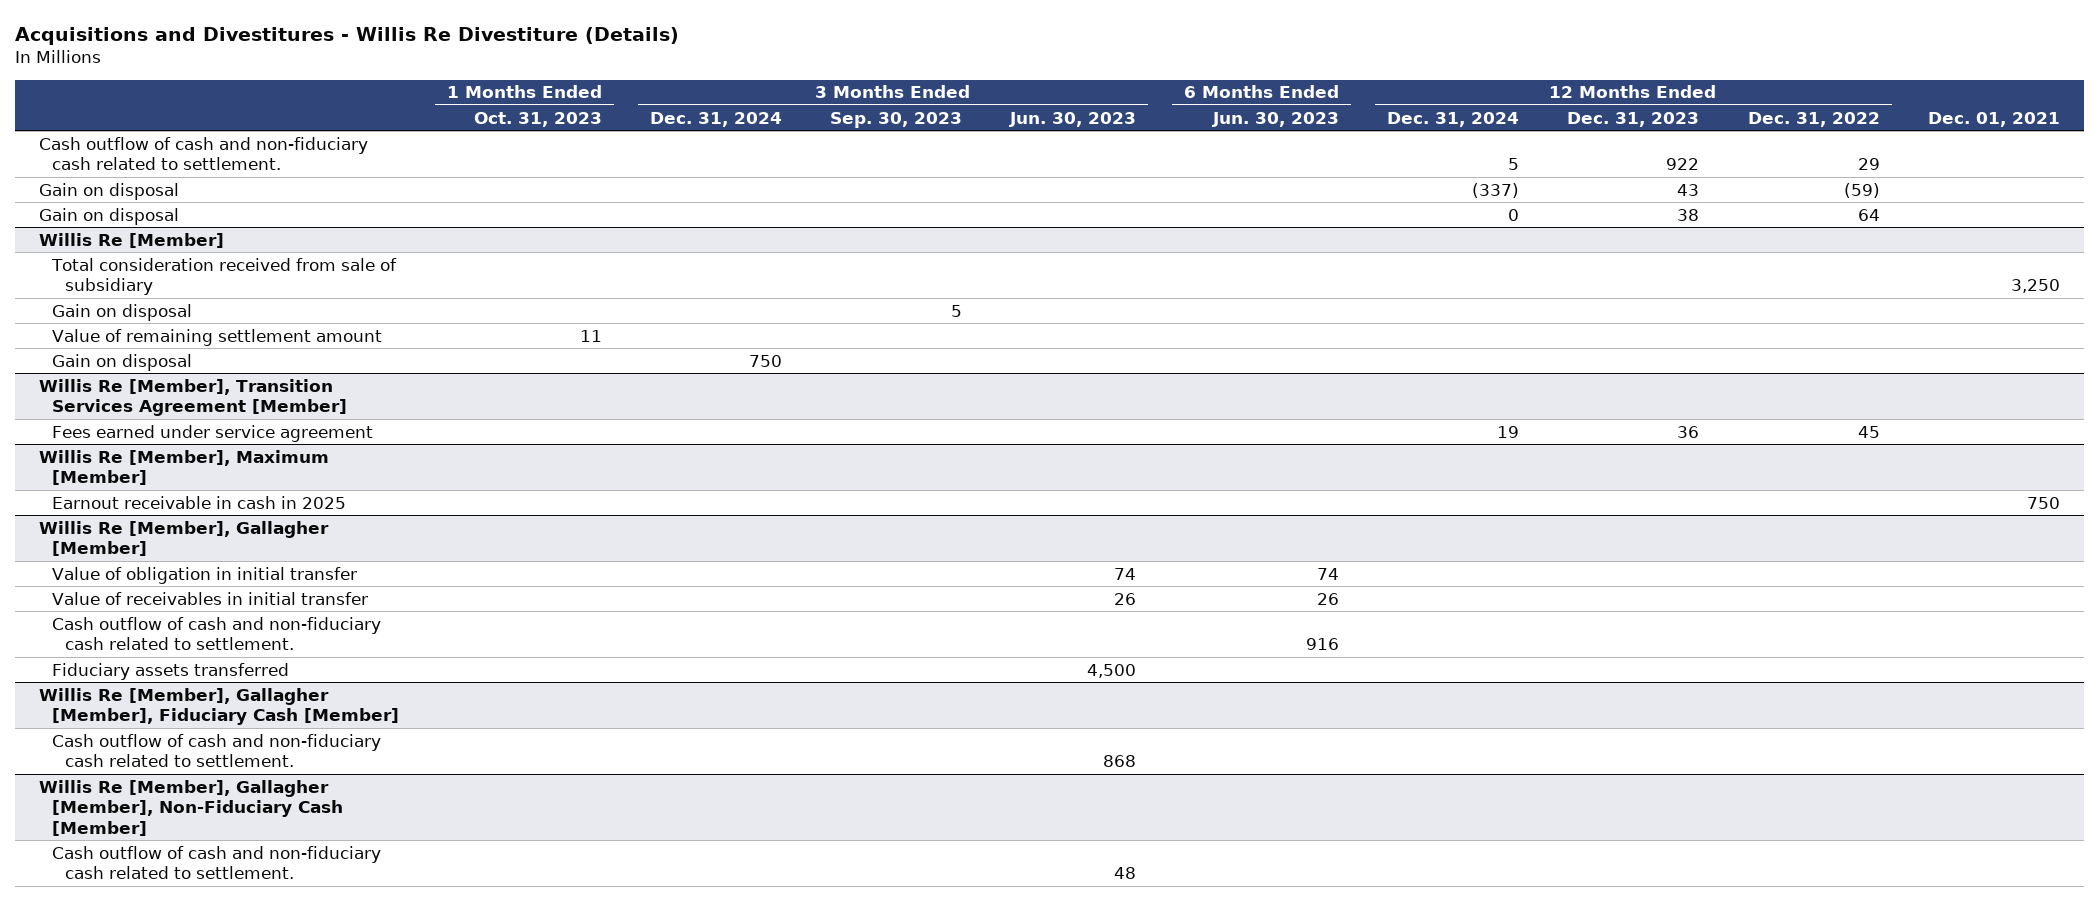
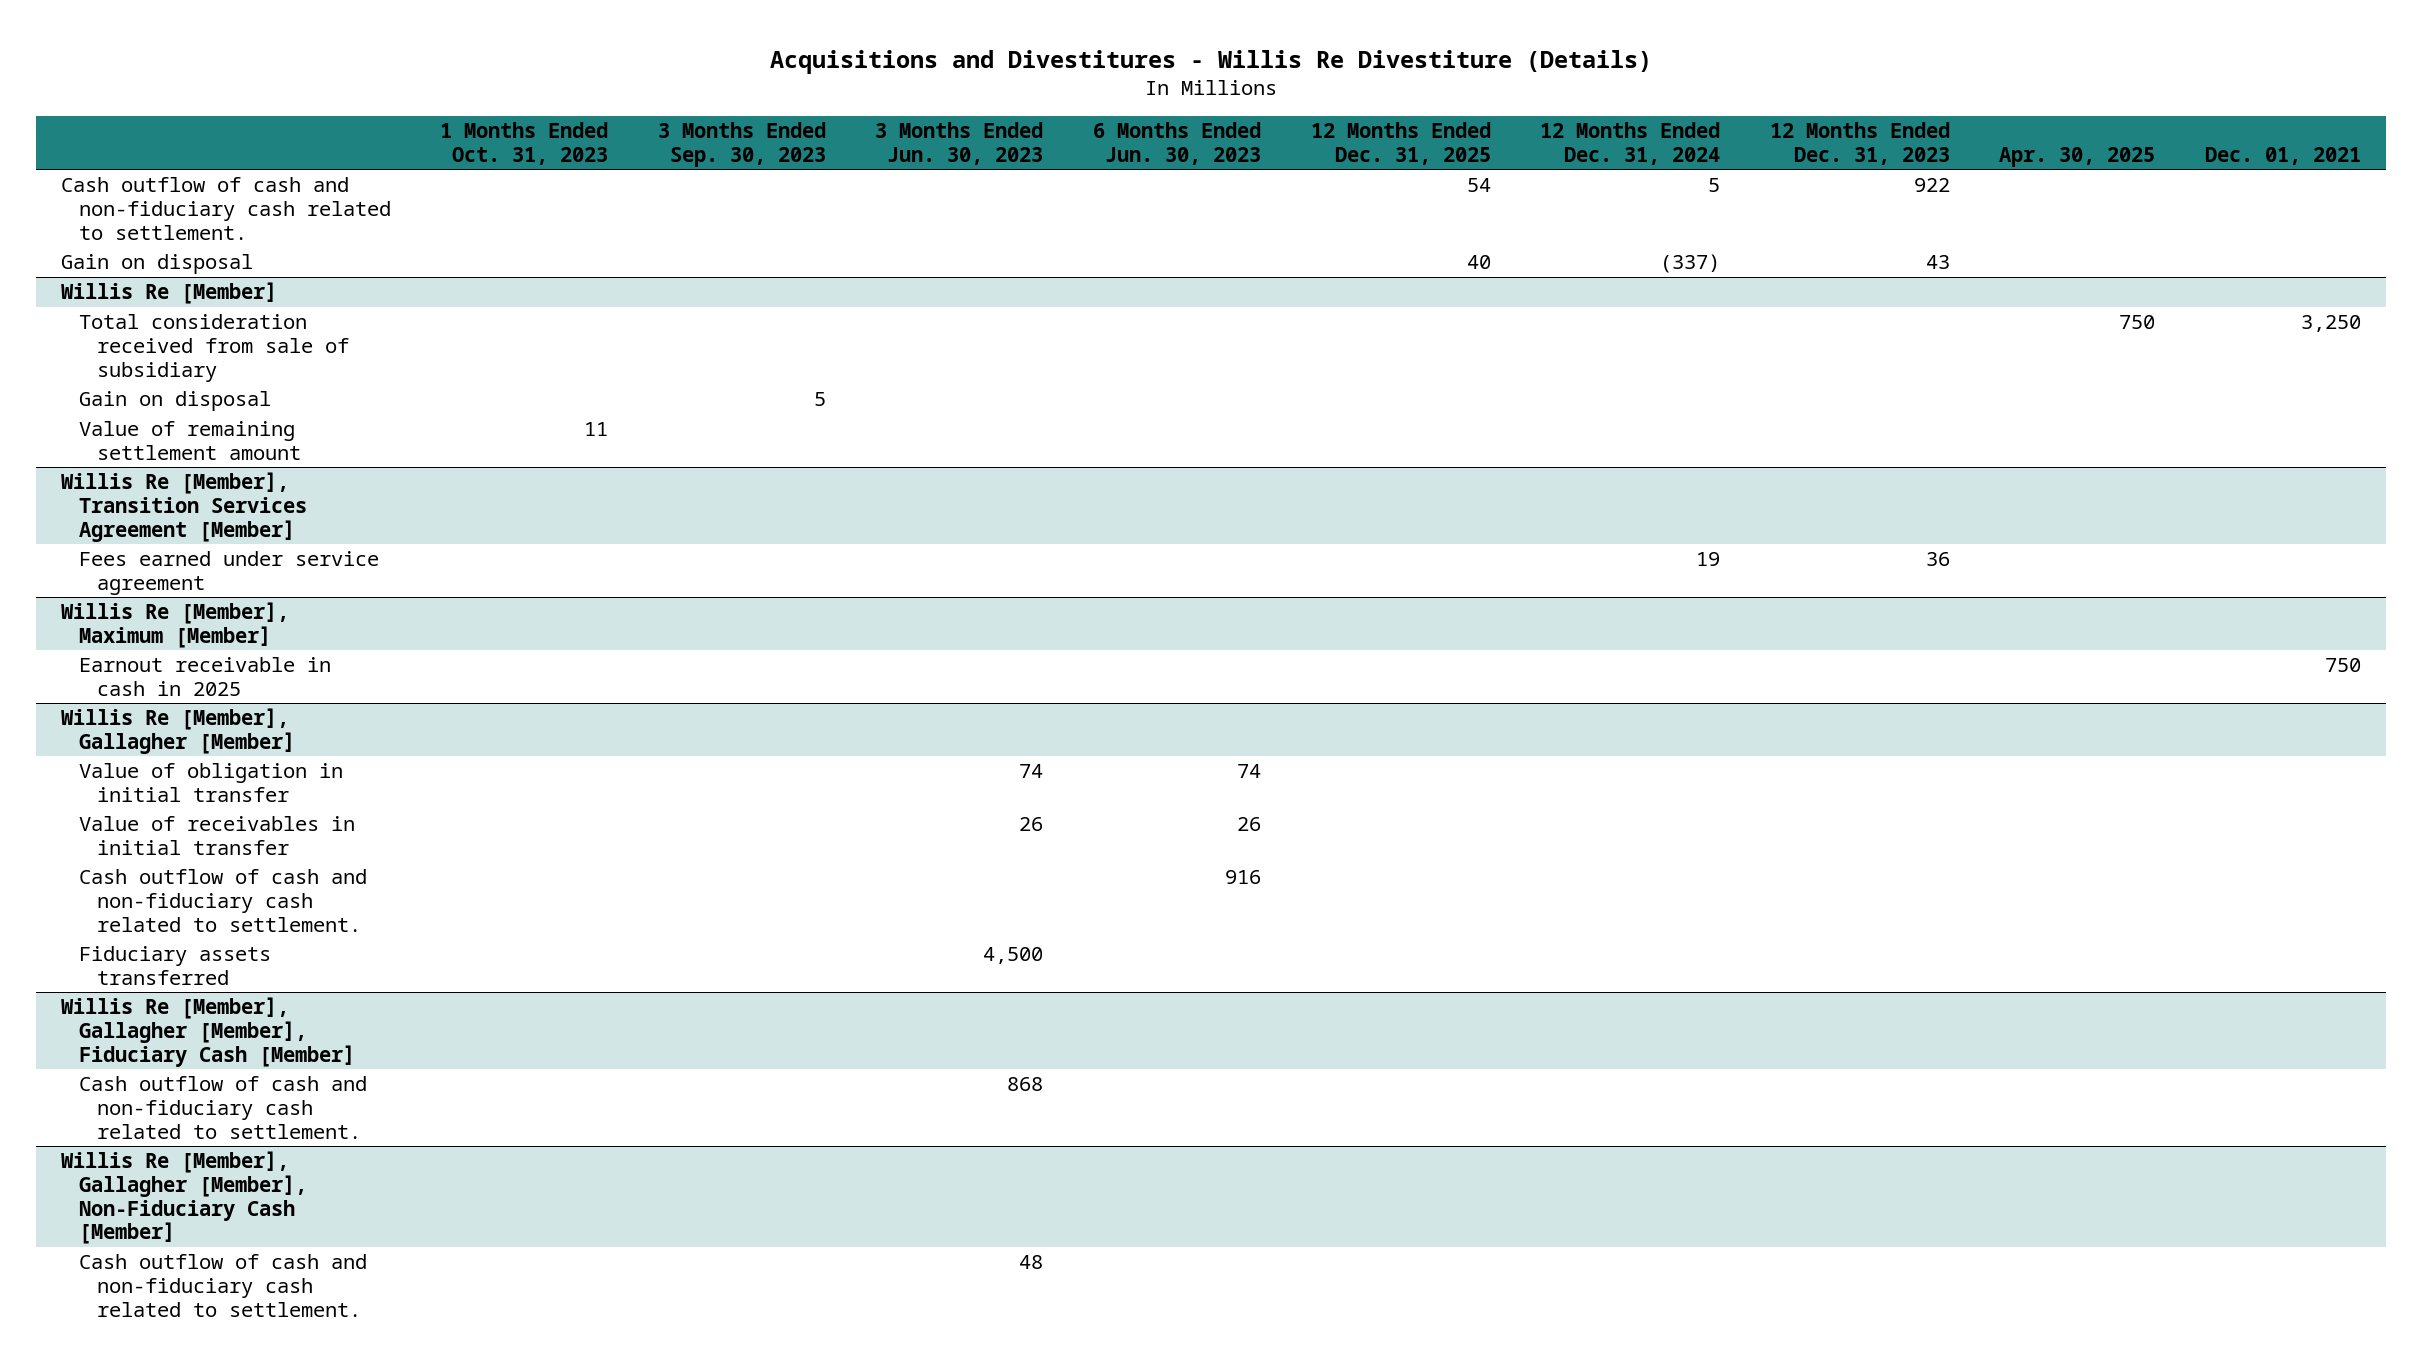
[650,111,783,127] Dec. 31, 2024 -> none
[1747,111,1880,127] Dec. 31, 2022 -> none
none -> [1310,121,1491,165] 12 Months Ended Dec. 31, 2025
none -> [1999,146,2156,167] Apr. 30, 2025
[39,207,180,225] Gain on disposal -> none
[52,353,193,371] Gain on disposal -> none

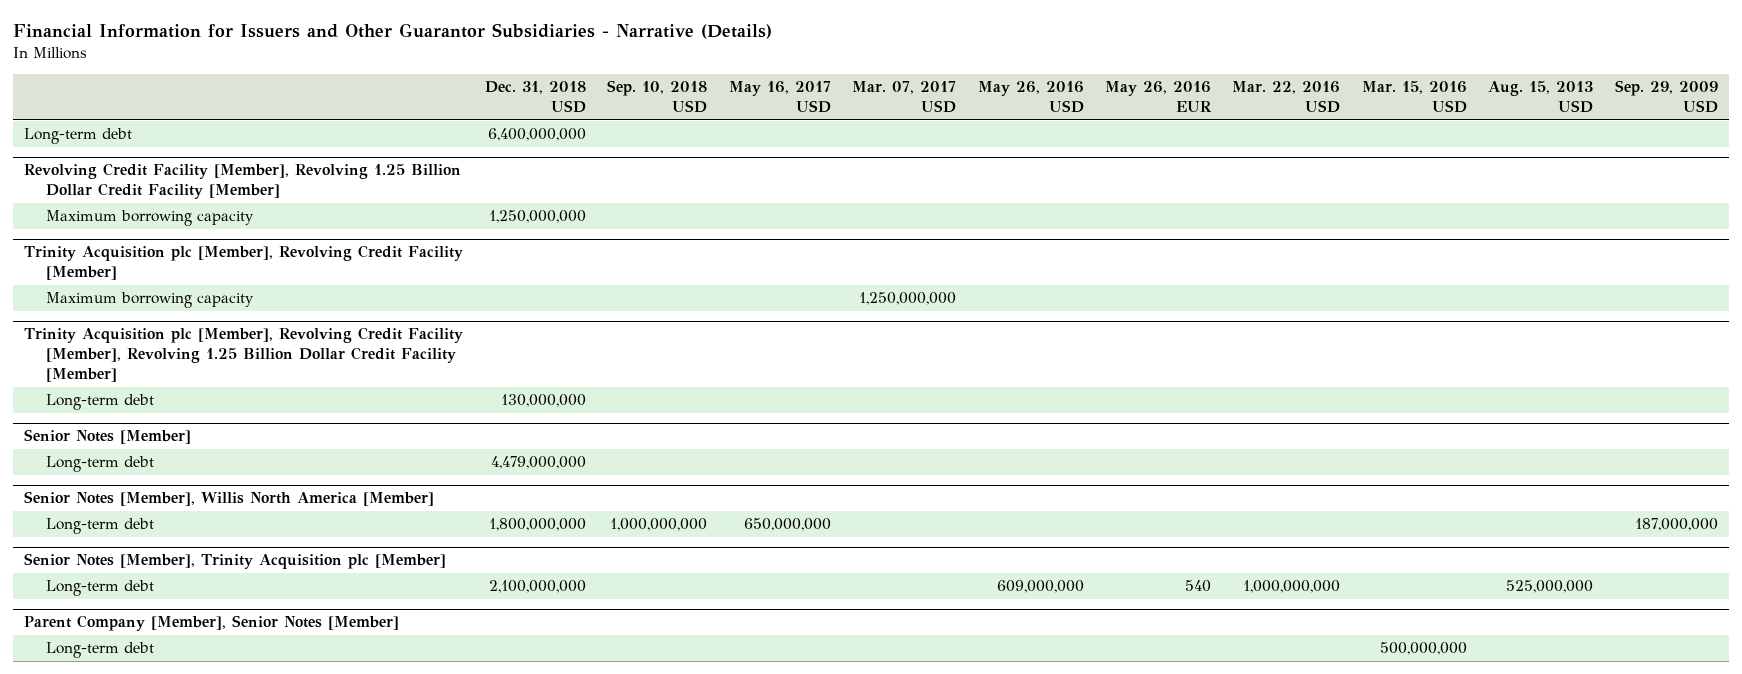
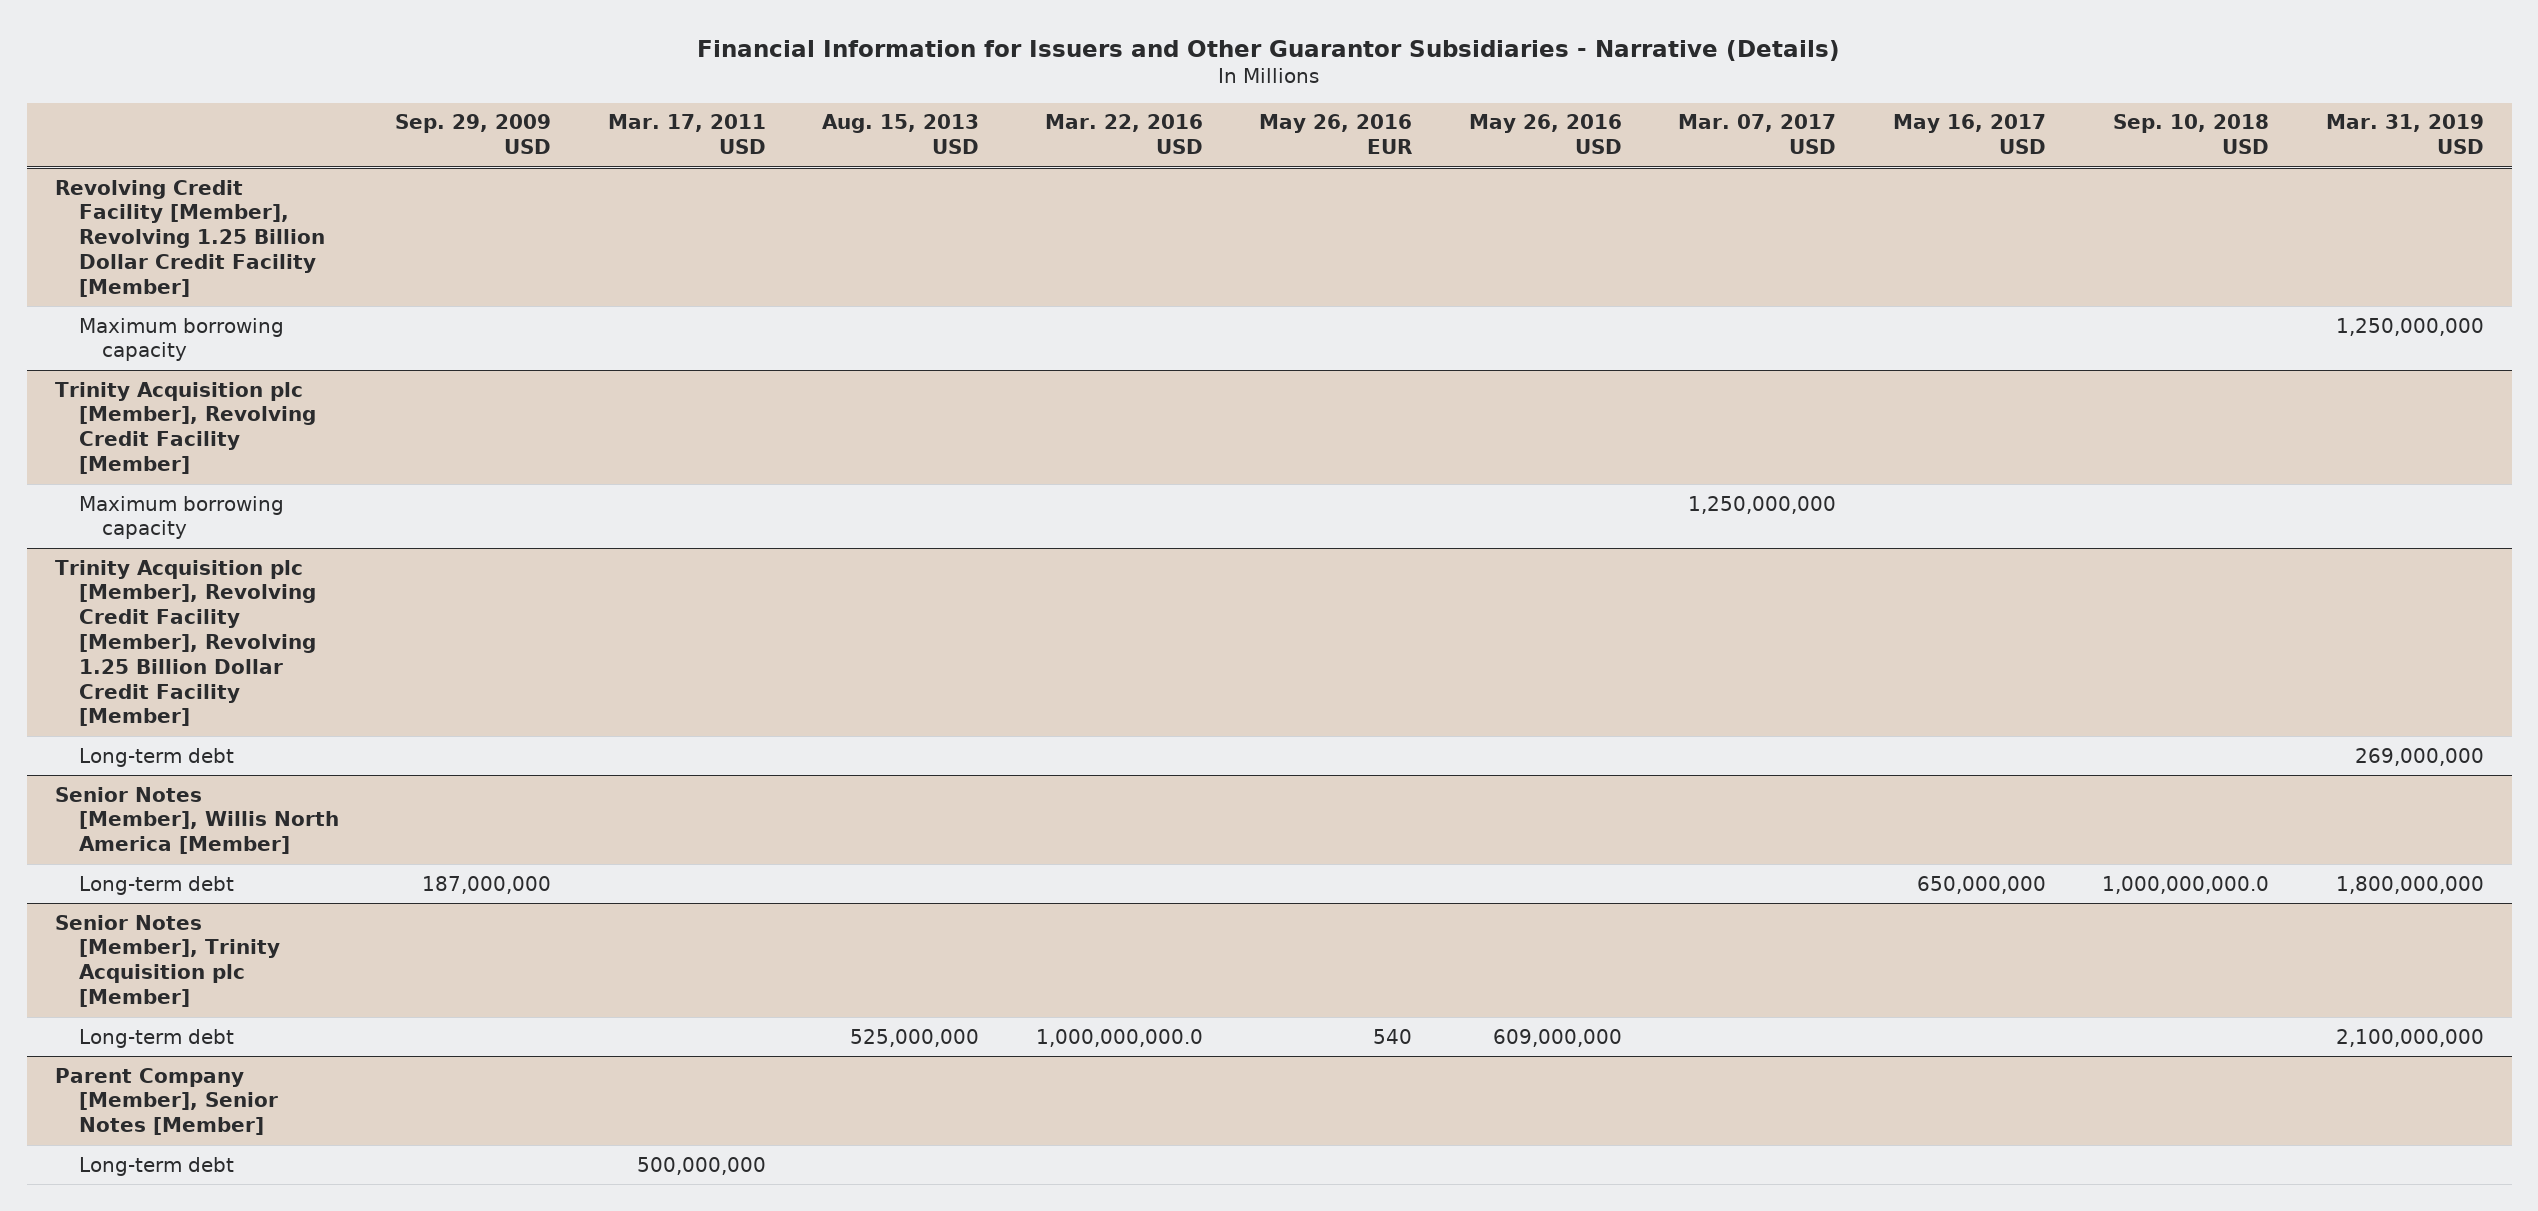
[484,81,586,114] Dec. 31, 2018 USD -> none
[1361,81,1467,114] Mar. 15, 2016 USD -> none
none -> [607,114,766,155] Mar. 17, 2011 USD
none -> [2325,114,2484,155] Mar. 31, 2019 USD
[24,128,133,145] Long-term debt -> none
[24,429,192,445] Senior Notes [Member] -> none
[45,456,154,473] Long-term debt -> none
[610,518,708,532] 1,000,000,000 -> [2102,875,2270,894] 1,000,000,000.0
[1243,580,1341,594] 1,000,000,000 -> [1035,1028,1203,1047] 1,000,000,000.0

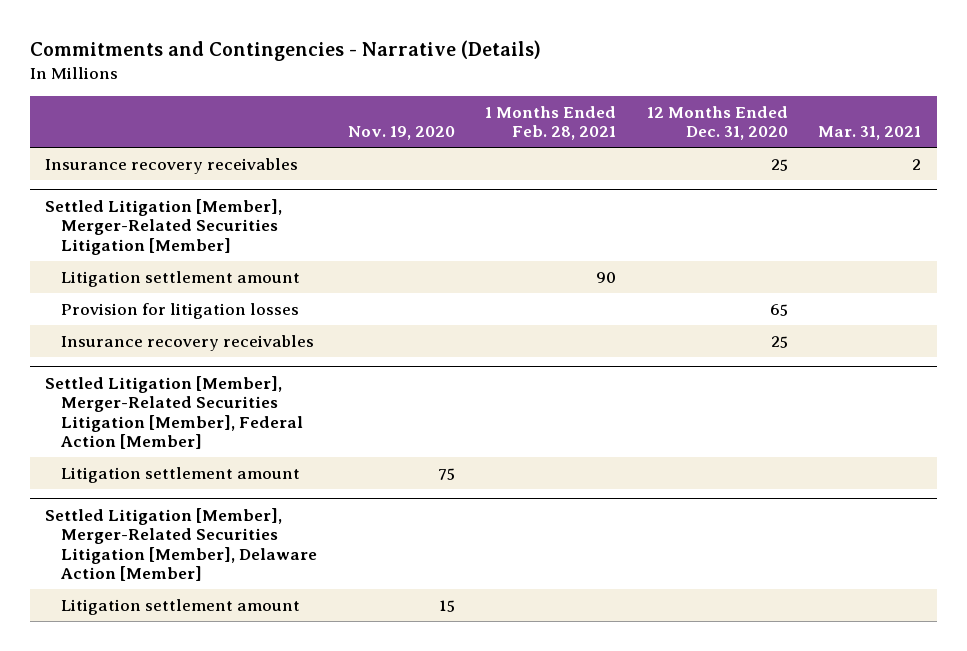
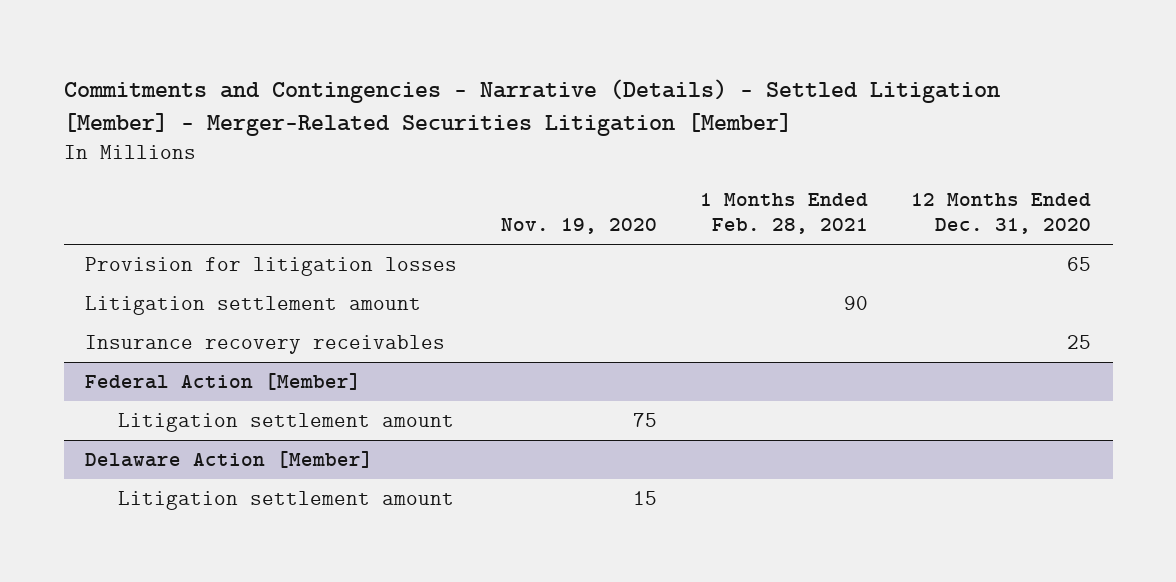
[29,40,541,62] Commitments and Contingencies - Narrative (Details) -> [63,78,1000,136] Commitments and Contingencies - Narrative (Details) - Settled Litigation [Member] - Merger-Related Securities Litigation [Member]
[818,126,922,141] Mar. 31, 2021 -> none
none -> [85,256,458,276] Provision for litigation losses
none -> [85,295,422,315] Litigation settlement amount
[45,198,283,255] Settled Litigation [Member], Merger-Related Securities Litigation [Member] -> none
[61,270,301,287] Litigation settlement amount -> none
[61,302,300,319] Provision for litigation losses -> none
[61,334,315,351] Insurance recovery receivables -> none
[45,375,304,450] Settled Litigation [Member], Merger-Related Securities Litigation [Member], Federal Action [Member] -> [85,372,362,390] Federal Action [Member]
[45,507,318,582] Settled Litigation [Member], Merger-Related Securities Litigation [Member], Delaware Action [Member] -> [85,450,374,468] Delaware Action [Member]

